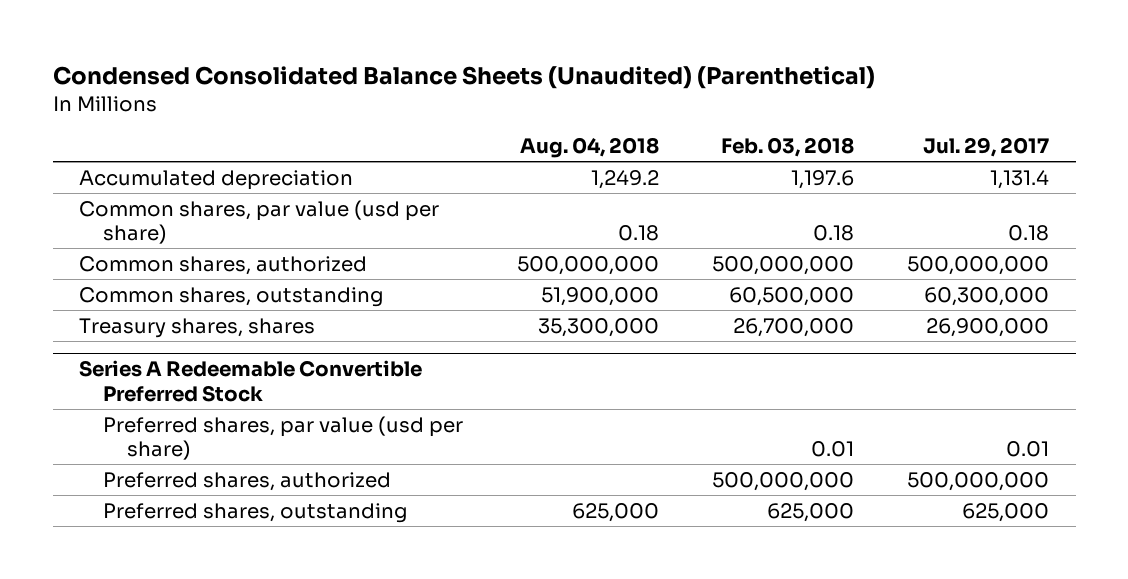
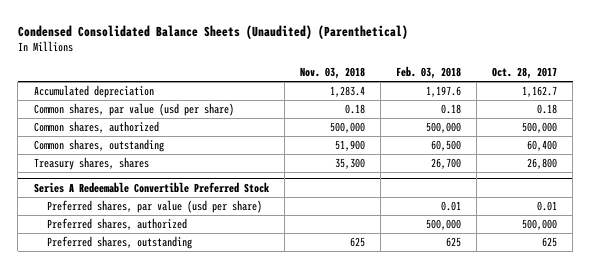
[519,137,659,159] Aug. 04, 2018 -> none
[923,137,1050,158] Jul. 29, 2017 -> none
none -> [299,66,365,79] Nov. 03, 2018
none -> [492,66,558,79] Oct. 28, 2017
[711,255,854,275] 500,000,000 -> [426,122,462,134] 500,000
[728,286,854,306] 60,500,000 -> [431,140,462,152] 60,500
[732,317,854,337] 26,700,000 -> [431,158,462,170] 26,700
[711,471,854,491] 500,000,000 -> [426,219,462,231] 500,000
[766,502,854,522] 625,000 -> [446,237,462,248] 625

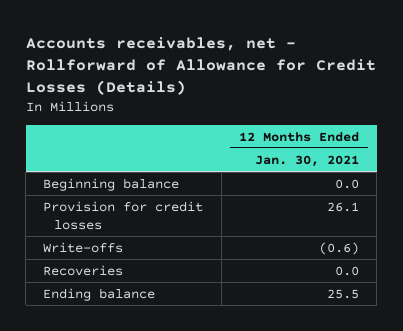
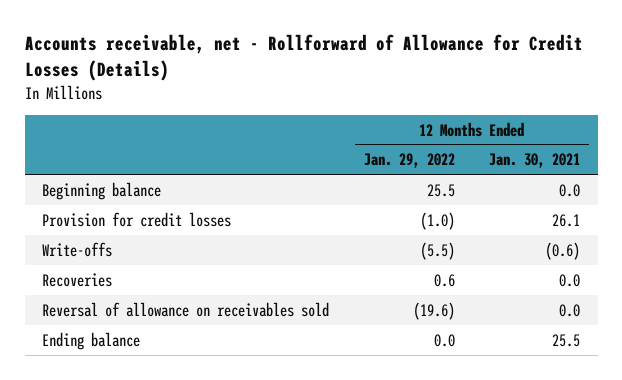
[25,36,376,95] Accounts receivables, net - Rollforward of Allowance for Credit Losses (Details) -> [24,34,583,82] Accounts receivable, net - Rollforward of Allowance for Credit Losses (Details)
none -> [363,153,455,169] Jan. 29, 2022
none -> [41,301,329,317] Reversal of allowance on receivables sold

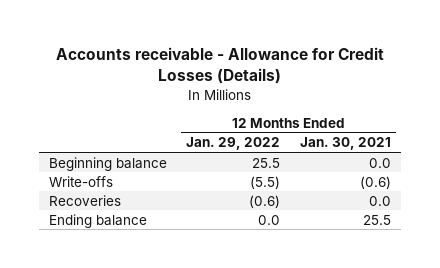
[24,34,583,82] Accounts receivable, net - Rollforward of Allowance for Credit Losses (Details) -> [55,47,384,85] Accounts receivable - Allowance for Credit Losses (Details)
[41,211,231,227] Provision for credit losses -> none
[41,301,329,317] Reversal of allowance on receivables sold -> none
[433,273,455,287] 0.6 -> [249,194,281,208] (0.6)

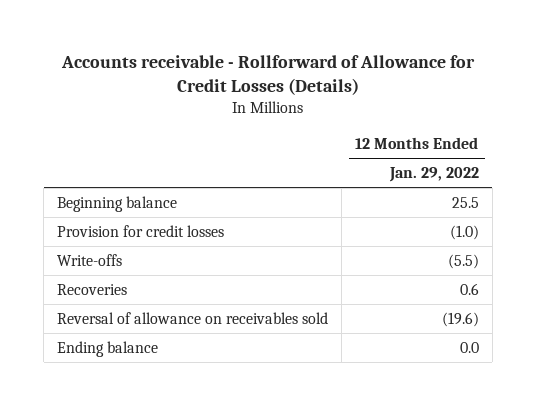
[55,47,384,85] Accounts receivable - Allowance for Credit Losses (Details) -> [60,54,475,96] Accounts receivable - Rollforward of Allowance for Credit Losses (Details)
[299,137,391,151] Jan. 30, 2021 -> none
none -> [57,224,225,237] Provision for credit losses
[249,194,281,208] (0.6) -> [459,282,479,295] 0.6
none -> [57,311,329,324] Reversal of allowance on receivables sold

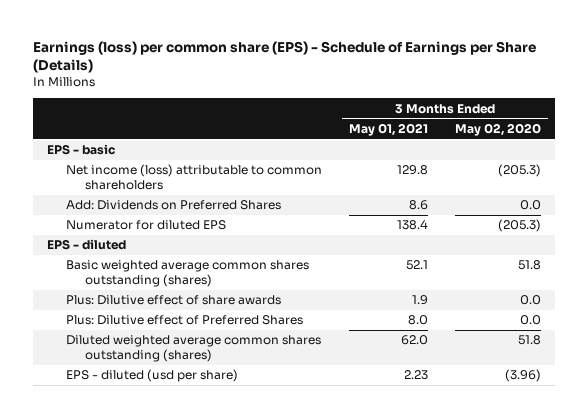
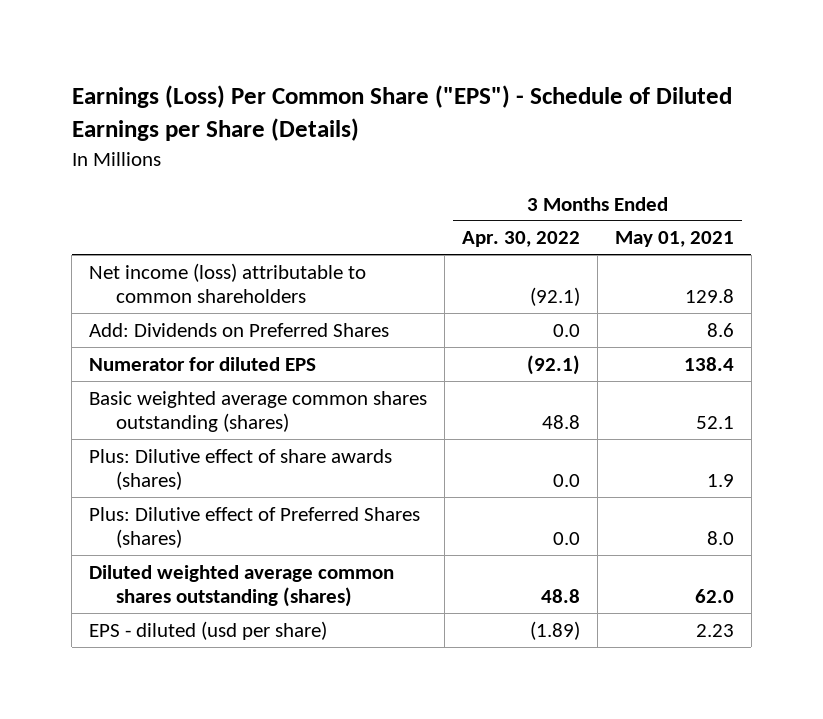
[33,40,537,74] Earnings (loss) per common share (EPS) - Schedule of Earnings per Share (Details) -> [71,85,732,142] Earnings (Loss) Per Common Share ("EPS") - Schedule of Diluted Earnings per Share (Details)
[455,122,542,136] May 02, 2020 -> none
none -> [461,231,580,248] Apr. 30, 2022
[46,144,115,156] EPS - basic -> none
[46,239,126,251] EPS - diluted -> none
[65,295,281,306] Plus: Dilutive effect of share awards -> [89,448,393,491] Plus: Dilutive effect of share awards (shares)
[65,315,303,326] Plus: Dilutive effect of Preferred Shares -> [89,506,421,549] Plus: Dilutive effect of Preferred Shares (shares)

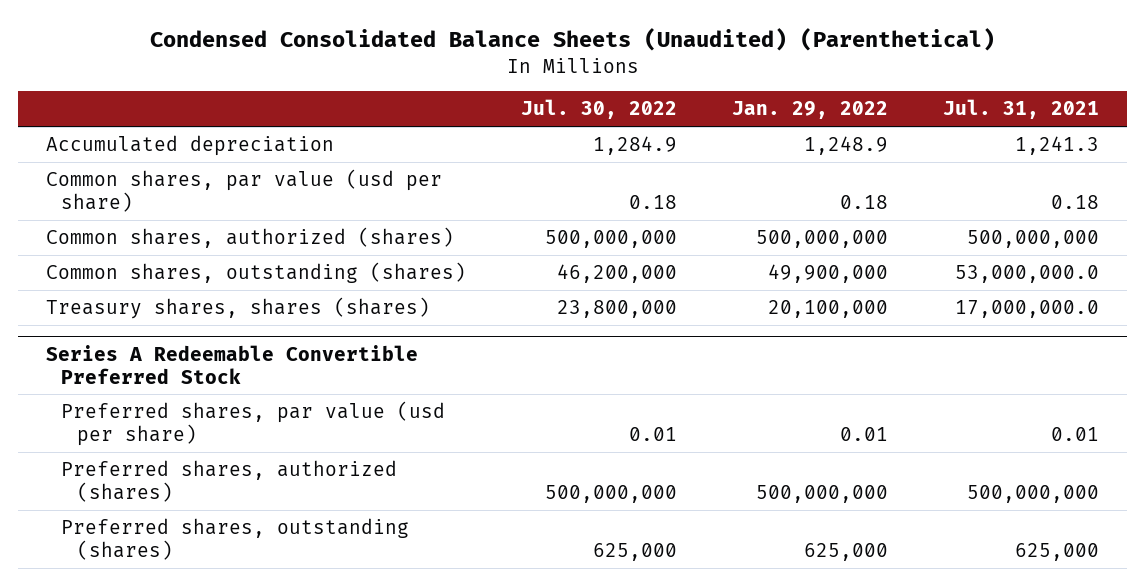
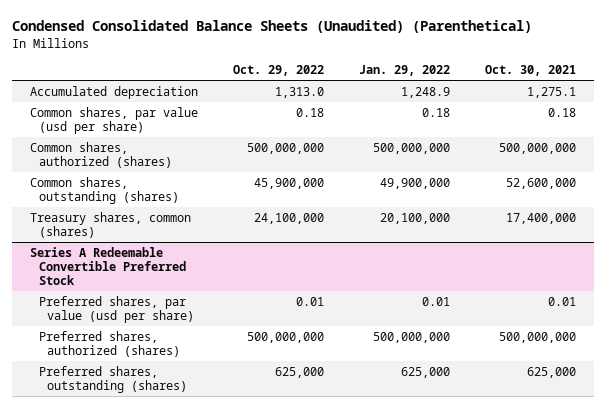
[520,99,677,120] Jul. 30, 2022 -> none
[943,99,1100,120] Jul. 31, 2021 -> none
none -> [232,65,324,77] Oct. 29, 2022
none -> [485,65,577,77] Oct. 30, 2021
[45,296,430,319] Treasury shares, shares (shares) -> [29,211,191,238] Treasury shares, common (shares)

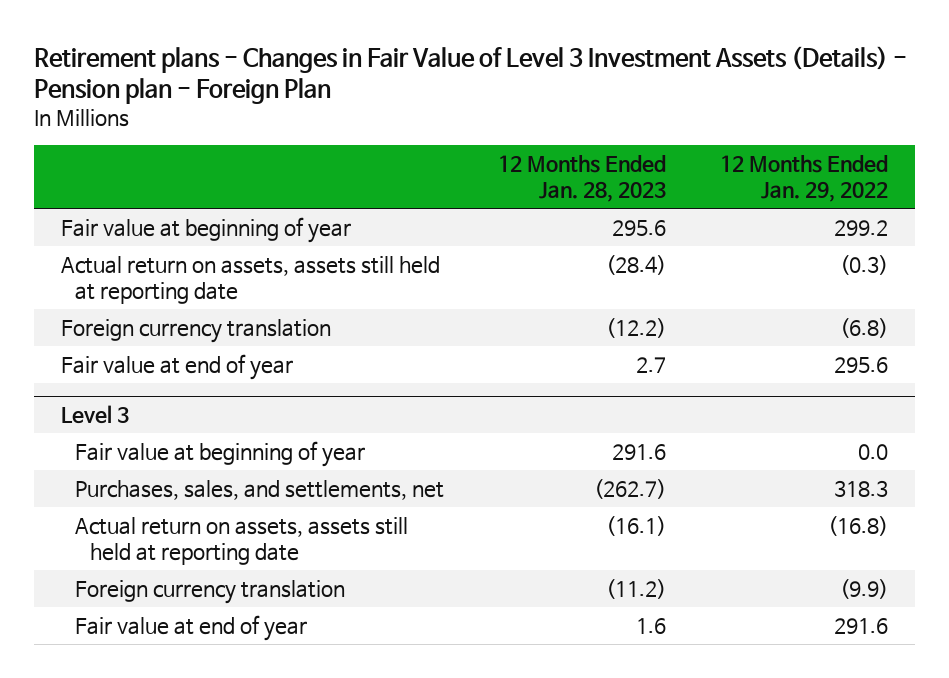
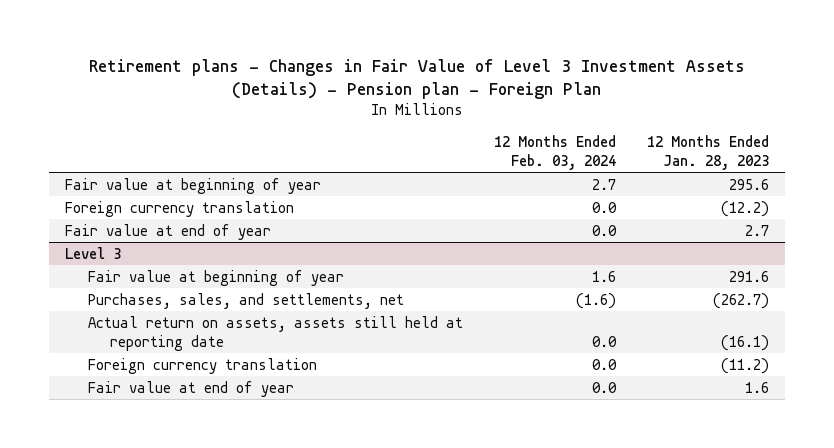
[719,154,888,202] 12 Months Ended Jan. 29, 2022 -> none
none -> [493,134,616,171] 12 Months Ended Feb. 03, 2024
[61,255,441,305] Actual return on assets, assets still held at reporting date -> none

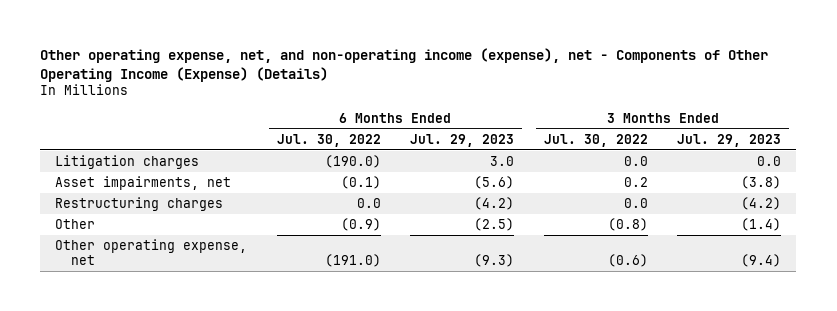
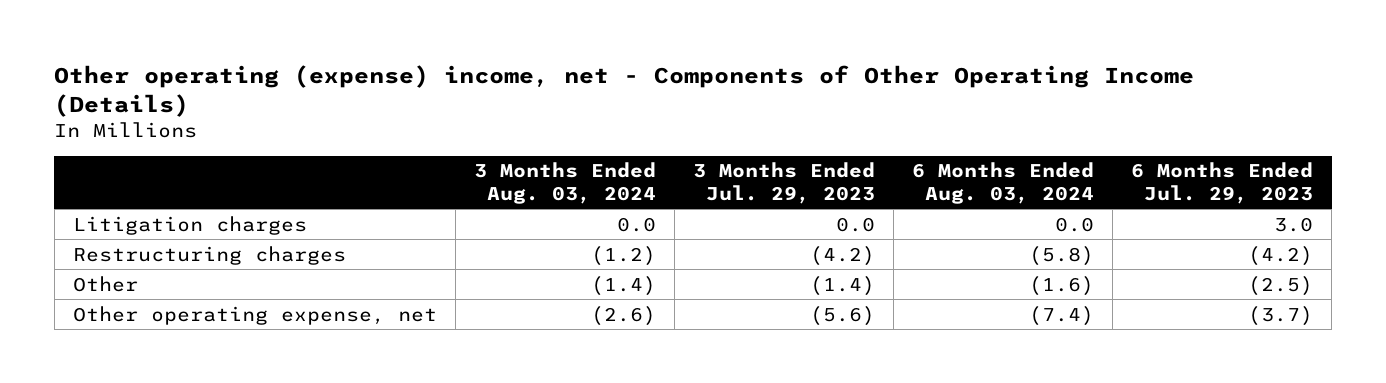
[40,47,769,82] Other operating expense, net, and non-operating income (expense), net - Components of Other Operating Income (Expense) (Details) -> [54,65,1195,118] Other operating (expense) income, net - Components of Other Operating Income (Details)
[276,133,381,147] Jul. 30, 2022 -> none
[543,133,648,147] Jul. 30, 2022 -> none
none -> [473,162,656,204] 3 Months Ended Aug. 03, 2024
none -> [912,162,1095,204] 6 Months Ended Aug. 03, 2024
[55,176,232,191] Asset impairments, net -> none
[474,253,515,267] (9.3) -> [1248,305,1314,326] (3.7)
[741,253,782,267] (9.4) -> [809,305,875,326] (5.6)

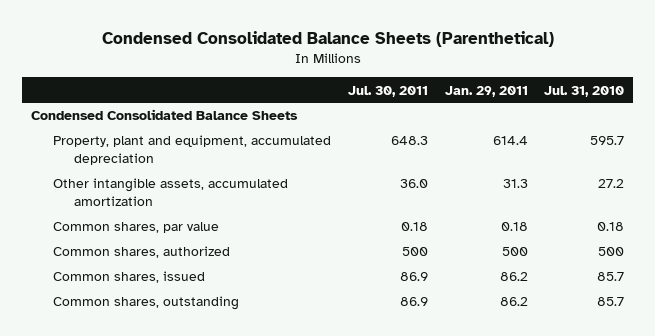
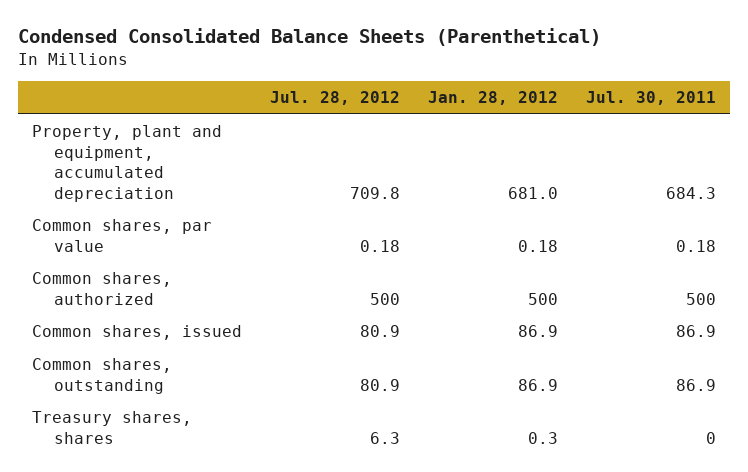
[444,85,528,97] Jan. 29, 2011 -> none
[544,85,625,97] Jul. 31, 2010 -> none
none -> [270,91,401,106] Jul. 28, 2012
none -> [428,91,559,106] Jan. 28, 2012
[30,109,298,121] Condensed Consolidated Balance Sheets -> none
[52,178,288,207] Other intangible assets, accumulated amortization -> none
[390,136,428,146] 648.3 -> [666,186,717,199] 684.3
none -> [32,411,193,444] Treasury shares, shares

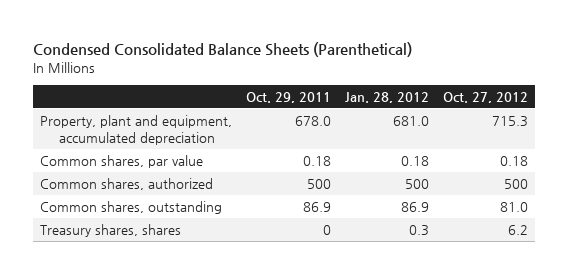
[270,91,401,106] Jul. 28, 2012 -> none
[586,91,717,106] Jul. 30, 2011 -> none
none -> [246,91,332,103] Oct. 29, 2011
none -> [443,91,529,103] Oct. 27, 2012
[32,325,243,341] Common shares, issued -> none

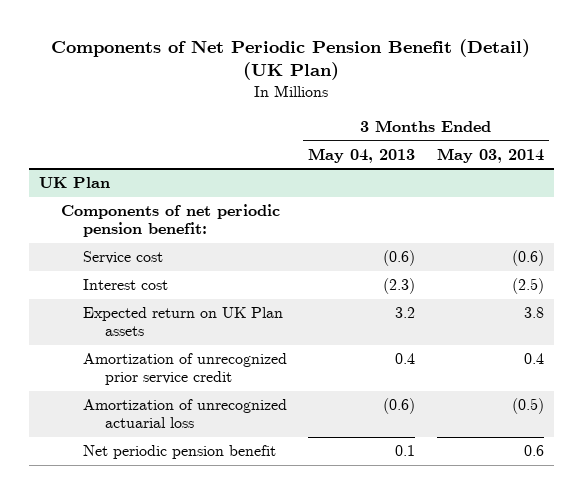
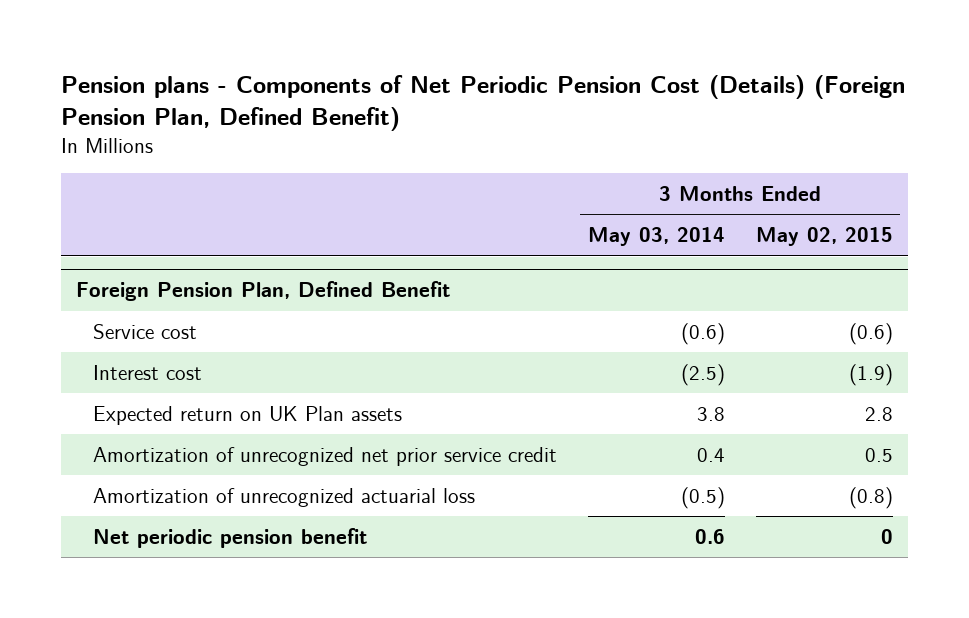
[51,38,531,81] Components of Net Periodic Pension Benefit (Detail) (UK Plan) -> [60,74,905,131] Pension plans - Components of Net Periodic Pension Cost (Details) (Foreign Pension Plan, Defined Benefit)
[308,147,416,163] May 04, 2013 -> none
none -> [755,227,893,247] May 02, 2015
[39,177,111,189] UK Plan -> none
[61,204,281,237] Components of net periodic pension benefit: -> none
none -> [76,281,451,302] Foreign Pension Plan, Defined Benefit
[83,353,288,385] Amortization of unrecognized prior service credit -> [92,446,557,466] Amortization of unrecognized net prior service credit

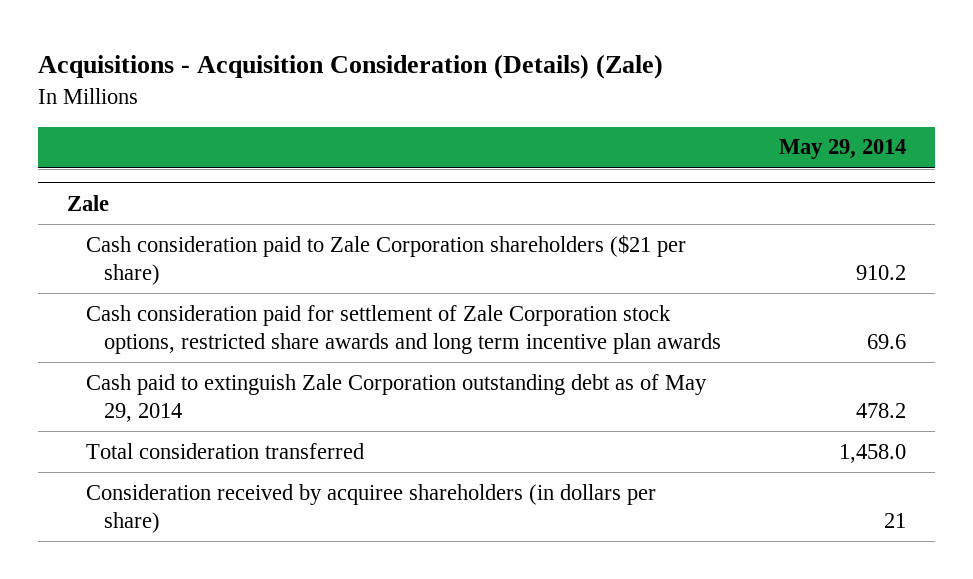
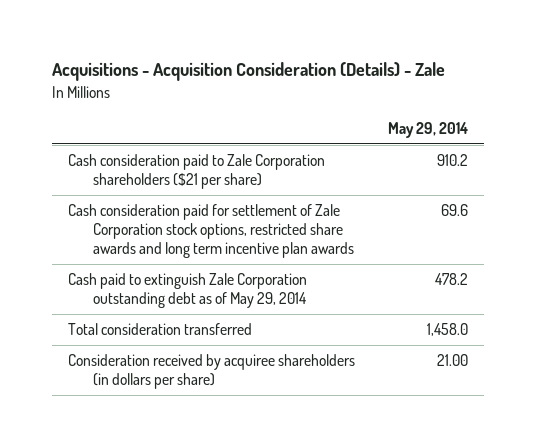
[38,54,664,80] Acquisitions - Acquisition Consideration (Details) (Zale) -> [52,62,446,82] Acquisitions - Acquisition Consideration (Details) - Zale
[66,194,109,211] Zale -> none
[884,512,907,528] 21 -> [436,354,468,367] 21.00

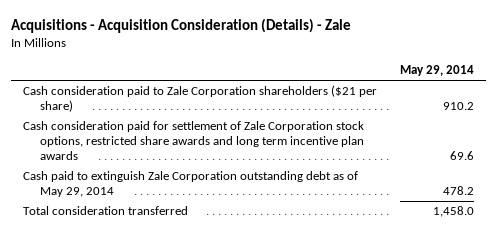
[68,354,356,390] Consideration received by acquiree shareholders (in dollars per share) -> none

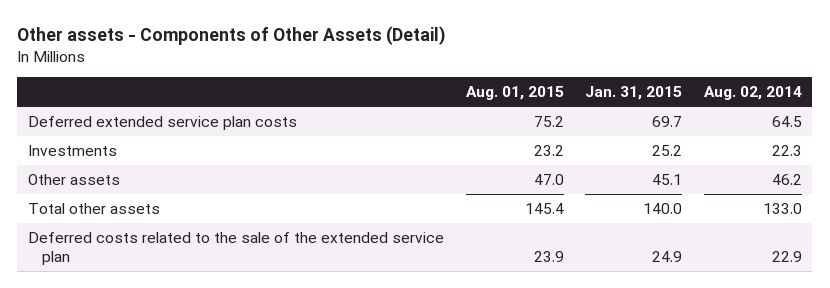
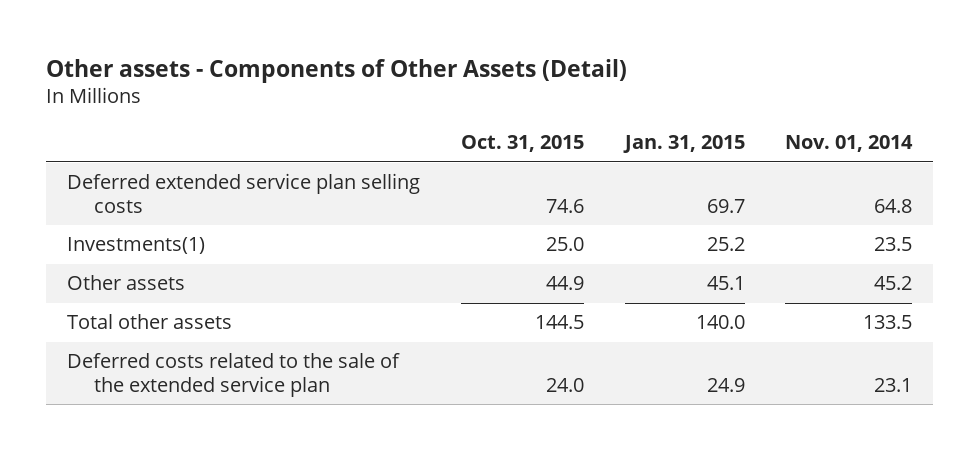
[465,86,564,101] Aug. 01, 2015 -> none
[703,86,802,101] Aug. 02, 2014 -> none
none -> [460,135,584,153] Oct. 31, 2015
none -> [785,135,914,153] Nov. 01, 2014
[28,115,298,130] Deferred extended service plan costs -> [66,173,420,214] Deferred extended service plan selling costs
[28,144,118,156] Investments -> [66,237,205,255] Investments(1)

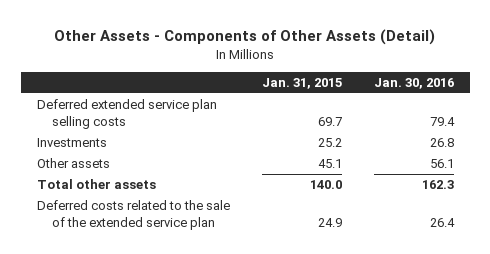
[46,58,628,83] Other assets - Components of Other Assets (Detail) -> [54,29,436,46] Other Assets - Components of Other Assets (Detail)
[460,135,584,153] Oct. 31, 2015 -> none
[785,135,914,153] Nov. 01, 2014 -> none
none -> [373,78,454,90] Jan. 30, 2016
[66,237,205,255] Investments(1) -> [36,138,107,148] Investments

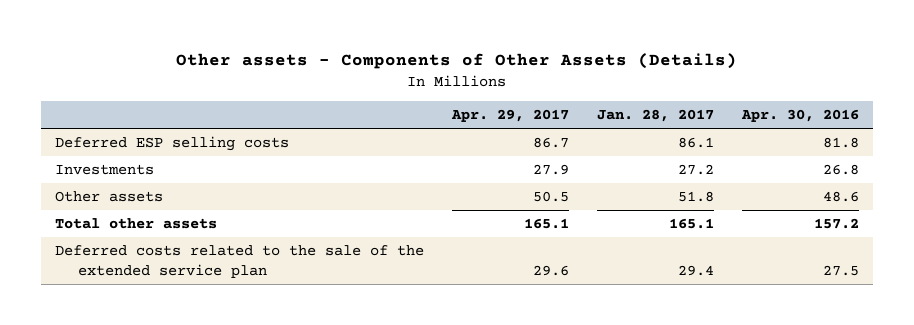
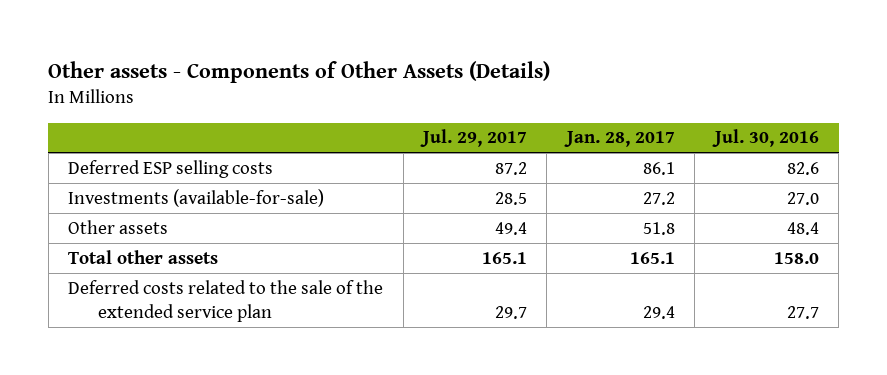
[450,108,569,122] Apr. 29, 2017 -> none
[740,108,859,122] Apr. 30, 2016 -> none
none -> [419,129,527,148] Jul. 29, 2017
none -> [711,129,819,148] Jul. 30, 2016
[54,163,154,175] Investments -> [68,188,325,207] Investments (available-for-sale)

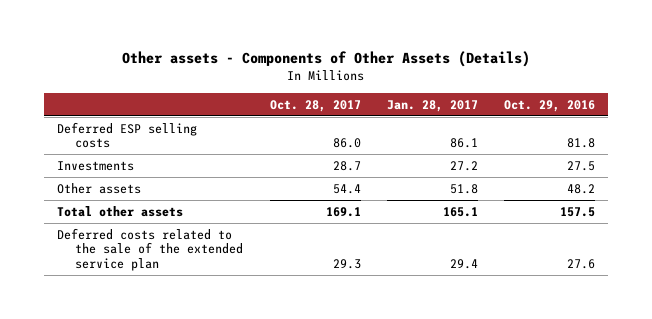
[419,129,527,148] Jul. 29, 2017 -> none
[711,129,819,148] Jul. 30, 2016 -> none
none -> [269,99,361,112] Oct. 28, 2017
none -> [504,99,596,112] Oct. 29, 2016
[68,188,325,207] Investments (available-for-sale) -> [56,160,134,171] Investments

